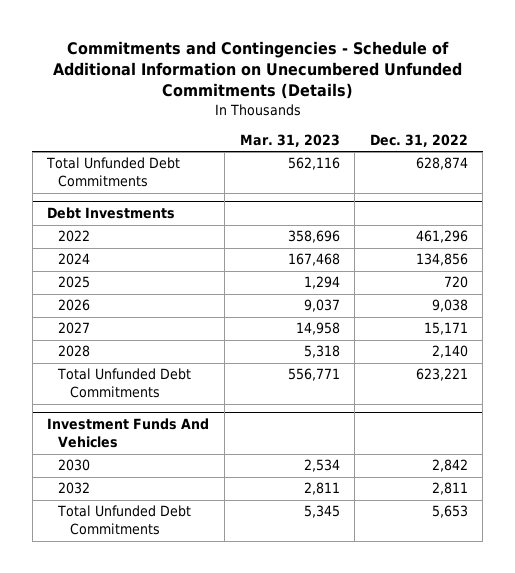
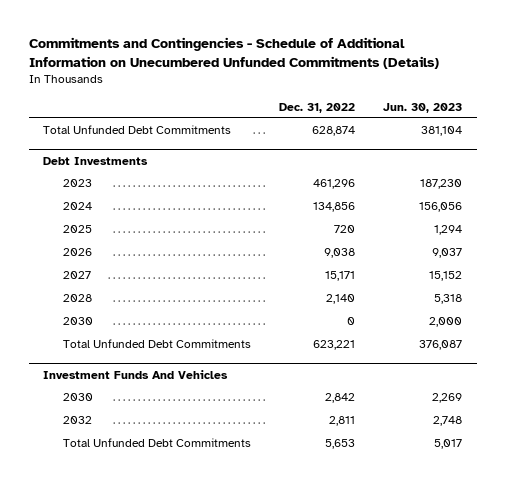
[239,133,340,147] Mar. 31, 2023 -> none
none -> [383,102,463,113] Jun. 30, 2023
[58,230,91,243] 2022 -> [62,179,92,188] 2023
none -> [62,317,93,326] 2030

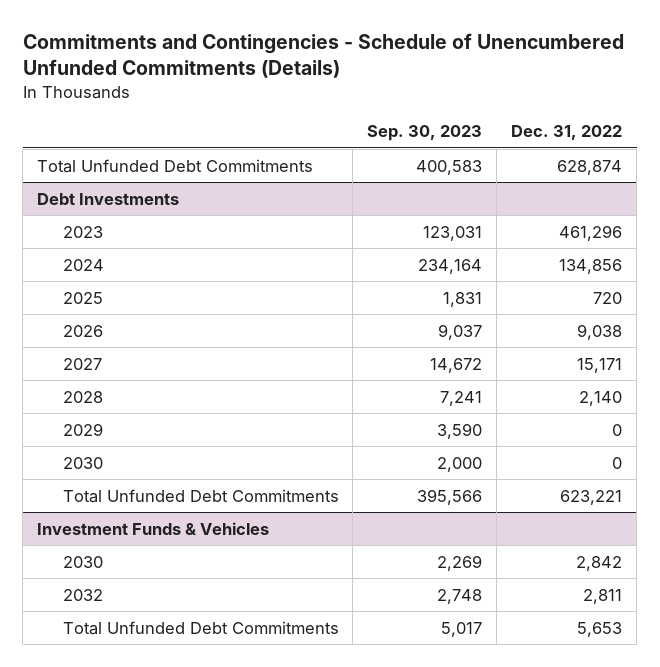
[28,36,439,69] Commitments and Contingencies - Schedule of Additional Information on Unecumbered Unfunded Commitments (Details) -> [22,32,624,78] Commitments and Contingencies - Schedule of Unencumbered Unfunded Commitments (Details)
[383,102,463,113] Jun. 30, 2023 -> none
none -> [367,125,483,142] Sep. 30, 2023
none -> [62,422,103,436] 2029
[43,369,229,379] Investment Funds And Vehicles -> [37,521,270,535] Investment Funds & Vehicles

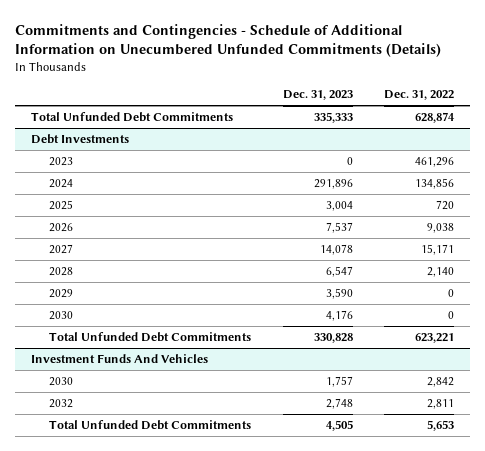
[22,32,624,78] Commitments and Contingencies - Schedule of Unencumbered Unfunded Commitments (Details) -> [15,23,442,57] Commitments and Contingencies - Schedule of Additional Information on Unecumbered Unfunded Commitments (Details)
[367,125,483,142] Sep. 30, 2023 -> none
none -> [282,90,353,101] Dec. 31, 2023
[37,521,270,535] Investment Funds & Vehicles -> [30,354,208,364] Investment Funds And Vehicles

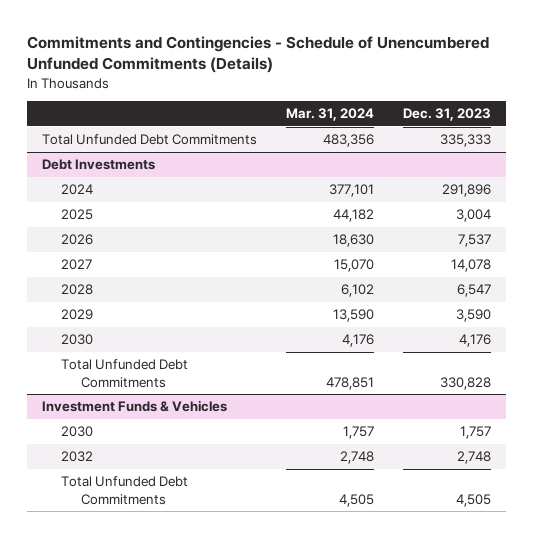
[15,23,442,57] Commitments and Contingencies - Schedule of Additional Information on Unecumbered Unfunded Commitments (Details) -> [27,36,490,74] Commitments and Contingencies - Schedule of Unencumbered Unfunded Commitments (Details)
[383,90,454,101] Dec. 31, 2022 -> none
none -> [285,108,374,122] Mar. 31, 2024
[49,157,74,167] 2023 -> none
[30,354,208,364] Investment Funds And Vehicles -> [41,400,227,413] Investment Funds & Vehicles

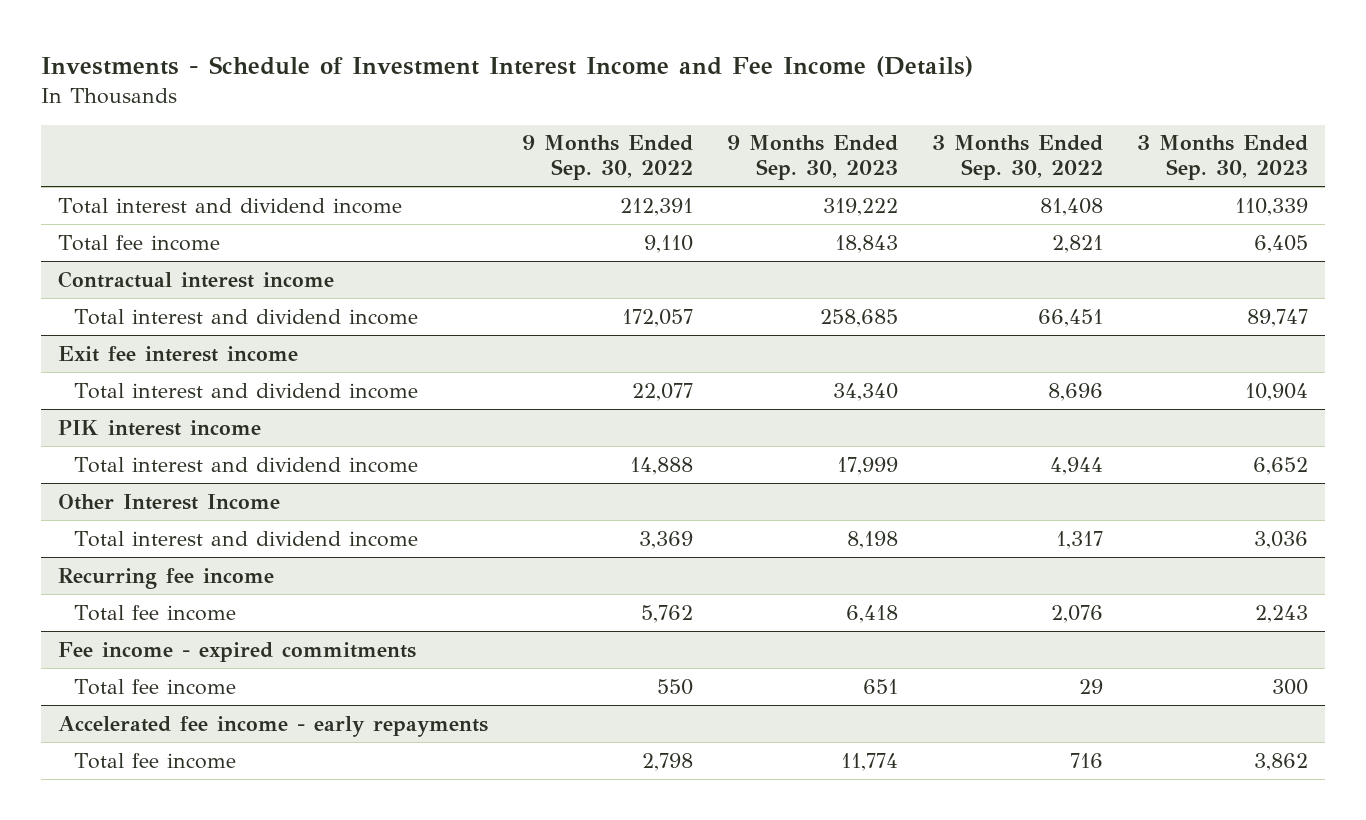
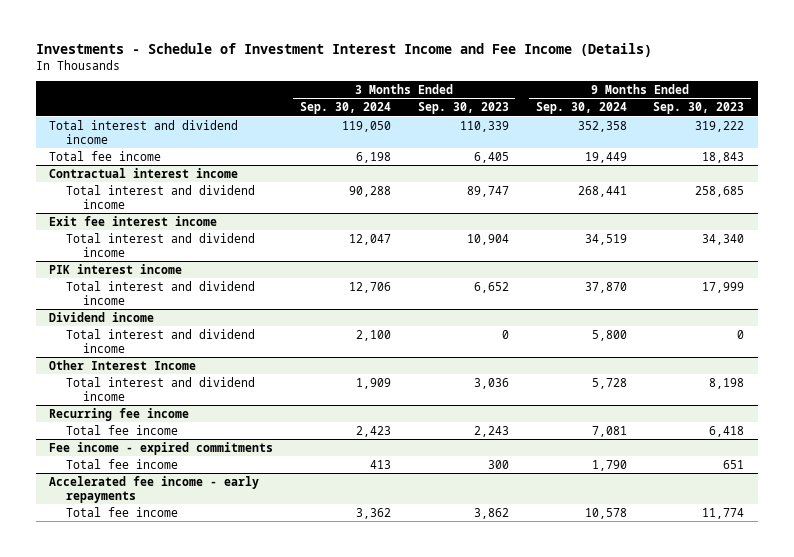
[521,135,693,181] 9 Months Ended Sep. 30, 2022 -> none
[931,135,1103,181] 3 Months Ended Sep. 30, 2022 -> none
none -> [300,102,392,115] Sep. 30, 2024
none -> [535,102,627,115] Sep. 30, 2024
none -> [49,311,155,322] Dividend income
none -> [66,328,256,354] Total interest and dividend income

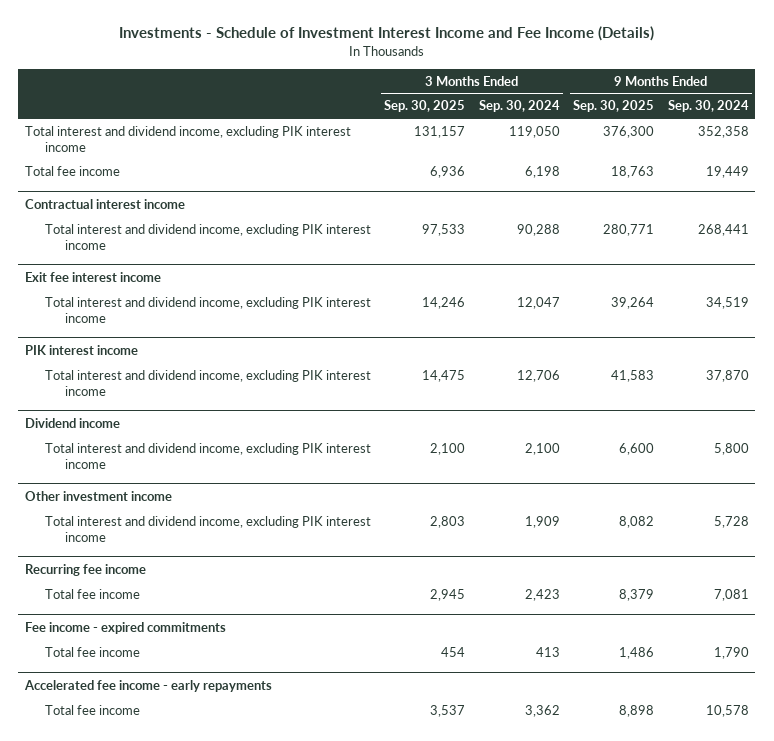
[417,102,509,115] Sep. 30, 2023 -> none
[653,102,745,115] Sep. 30, 2023 -> none
none -> [384,100,466,113] Sep. 30, 2025
none -> [573,100,655,113] Sep. 30, 2025
[49,119,239,145] Total interest and dividend income -> [25,126,352,152] Total interest and dividend income, excluding PIK interest income
[66,184,256,210] Total interest and dividend income -> [45,224,372,250] Total interest and dividend income, excluding PIK interest income
[66,232,256,258] Total interest and dividend income -> [45,297,372,323] Total interest and dividend income, excluding PIK interest income
[66,280,256,306] Total interest and dividend income -> [45,370,372,396] Total interest and dividend income, excluding PIK interest income
[66,328,256,354] Total interest and dividend income -> [45,443,372,469] Total interest and dividend income, excluding PIK interest income
[49,359,197,370] Other Interest Income -> [25,490,173,501] Other investment income
[66,376,256,402] Total interest and dividend income -> [45,516,372,542] Total interest and dividend income, excluding PIK interest income

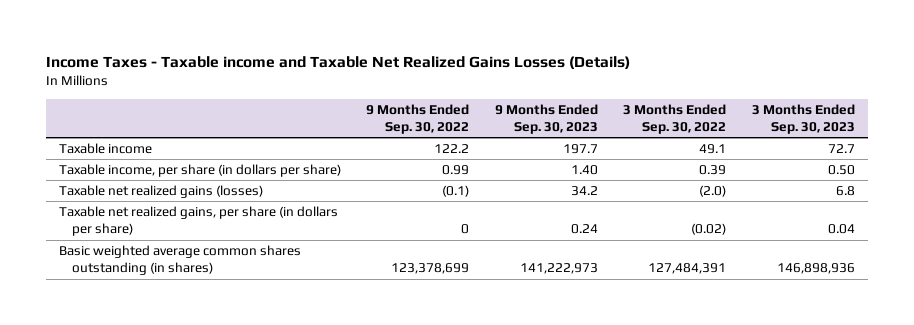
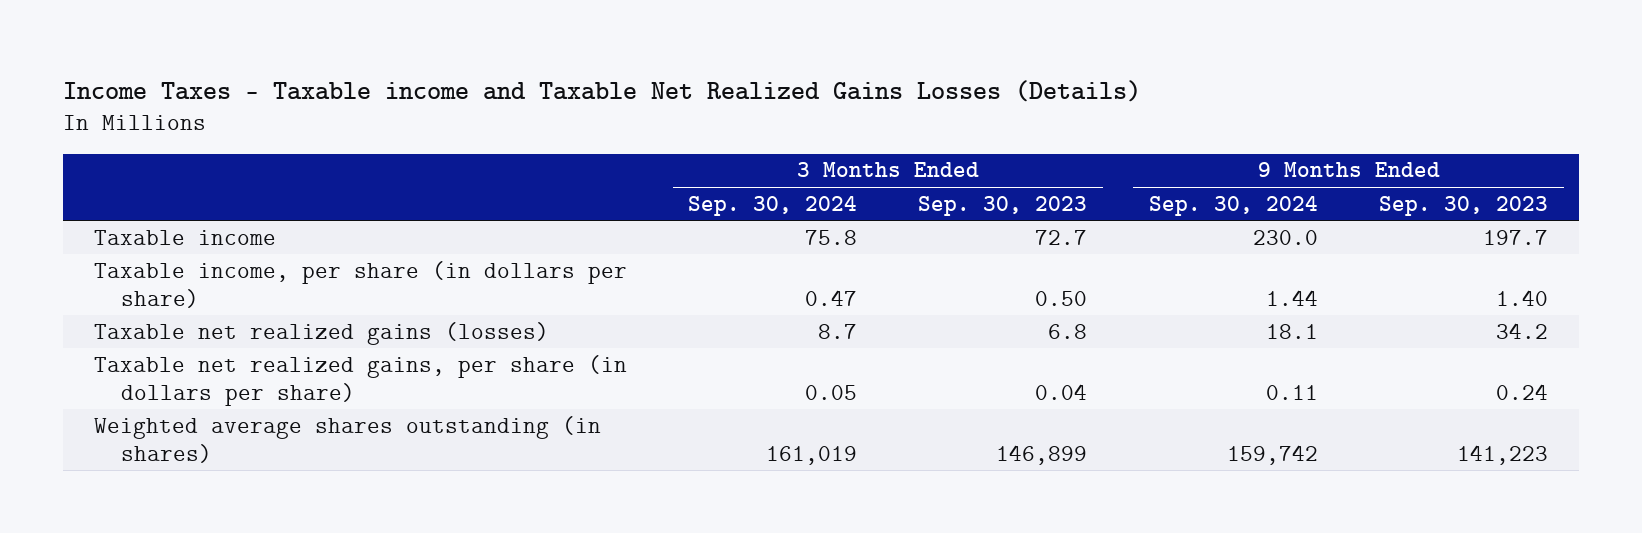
[366,103,470,135] 9 Months Ended Sep. 30, 2022 -> none
[623,103,727,135] 3 Months Ended Sep. 30, 2022 -> none
none -> [687,195,857,216] Sep. 30, 2024
none -> [1148,195,1318,216] Sep. 30, 2024
[58,245,301,276] Basic weighted average common shares outstanding (in shares) -> [93,415,601,463] Weighted average shares outstanding (in shares)
[519,263,598,275] 141,222,973 -> [1457,444,1549,465] 141,223
[777,263,856,275] 146,898,936 -> [996,444,1088,465] 146,899

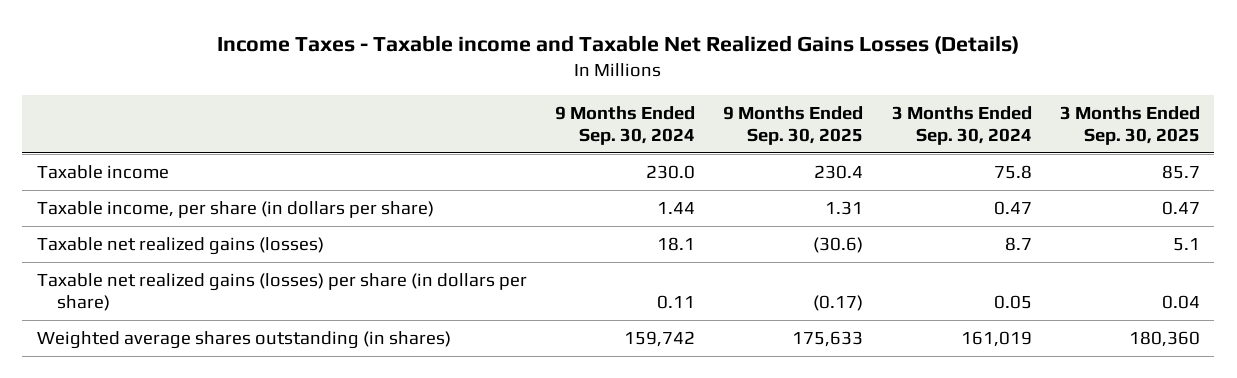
[918,195,1088,216] Sep. 30, 2023 -> none
[1379,195,1549,216] Sep. 30, 2023 -> none
none -> [723,105,864,145] 9 Months Ended Sep. 30, 2025
none -> [1060,105,1201,145] 3 Months Ended Sep. 30, 2025
[93,354,627,406] Taxable net realized gains, per share (in dollars per share) -> [36,273,527,312] Taxable net realized gains (losses) per share (in dollars per share)

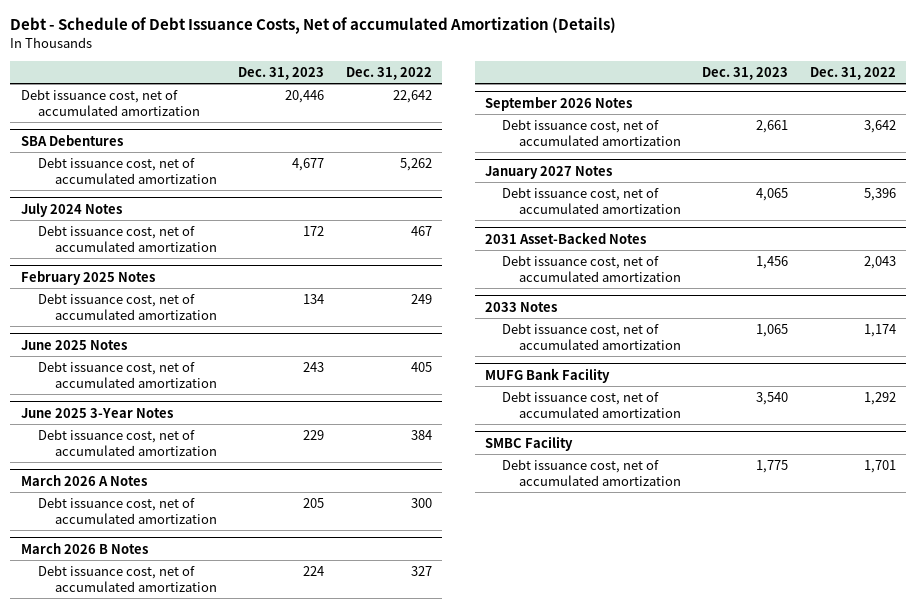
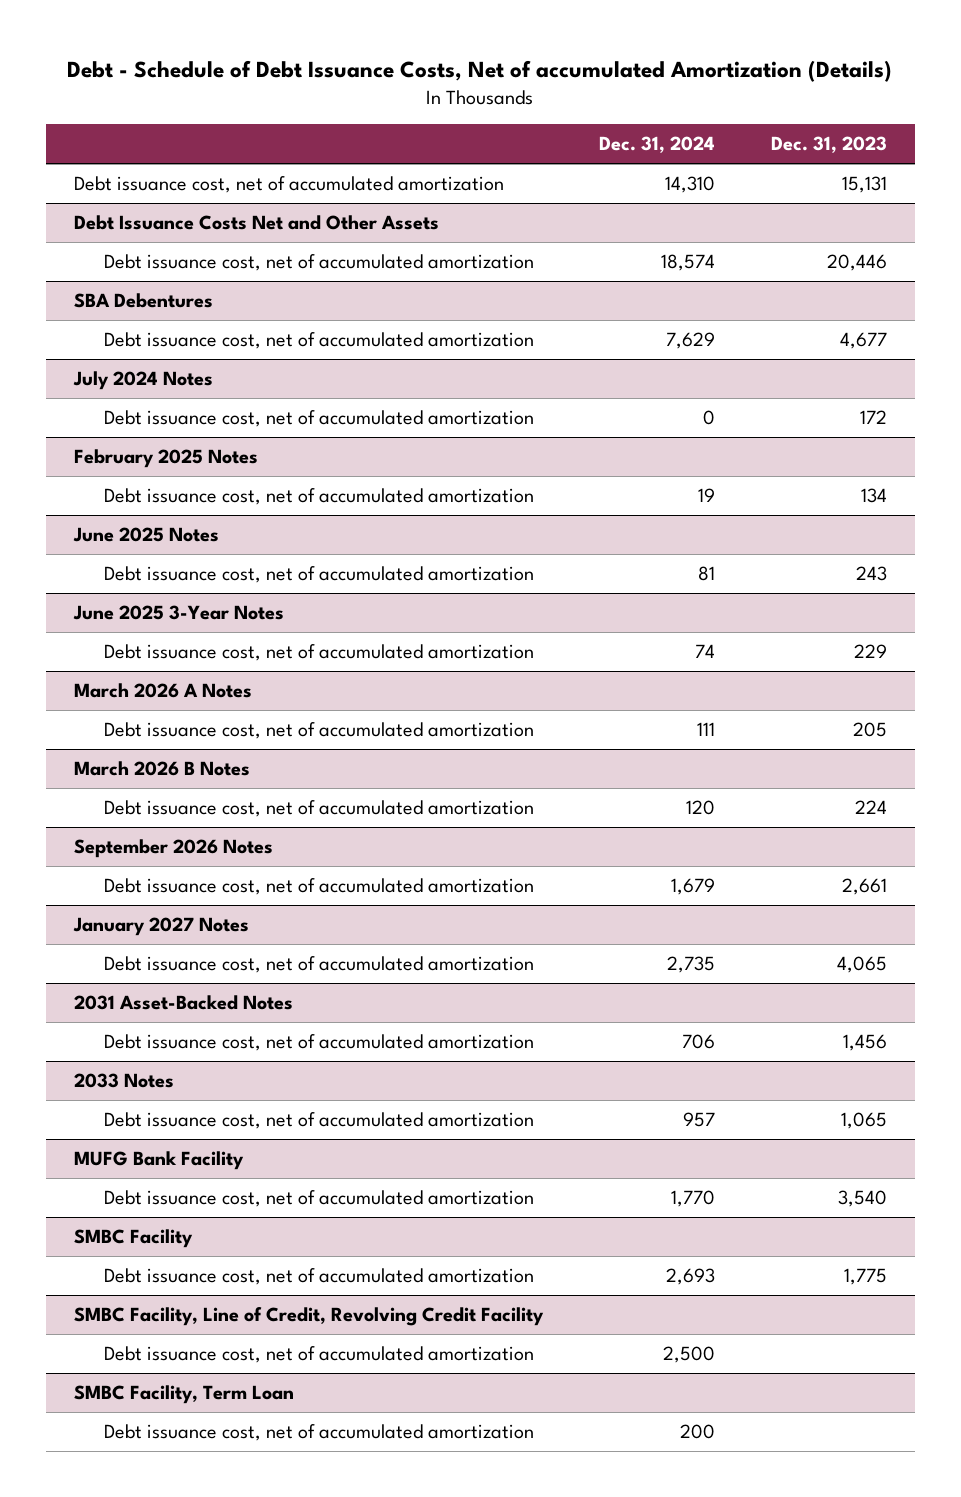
[345,66,432,80] Dec. 31, 2022 -> none
none -> [598,136,715,154] Dec. 31, 2024
none -> [73,176,504,194] Debt issuance cost, net of accumulated amortization
none -> [73,215,439,231] Debt Issuance Costs Net and Other Assets
none -> [73,1307,544,1327] SMBC Facility, Line of Credit, Revolving Credit Facility
none -> [103,1346,534,1364] Debt issuance cost, net of accumulated amortization
none -> [73,1385,294,1405] SMBC Facility, Term Loan
none -> [103,1424,534,1442] Debt issuance cost, net of accumulated amortization

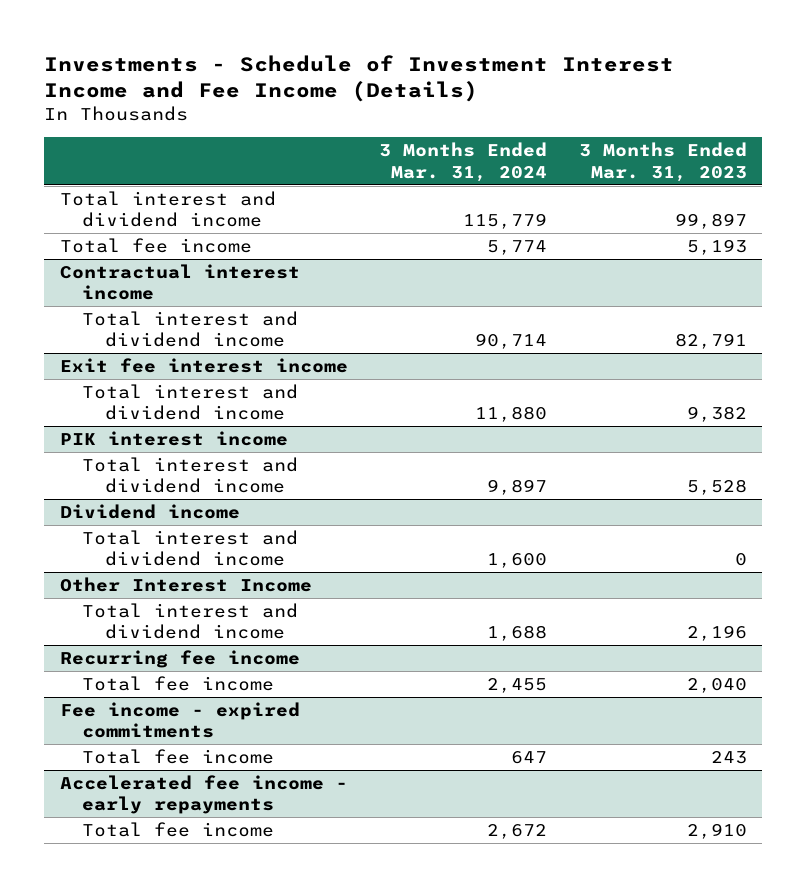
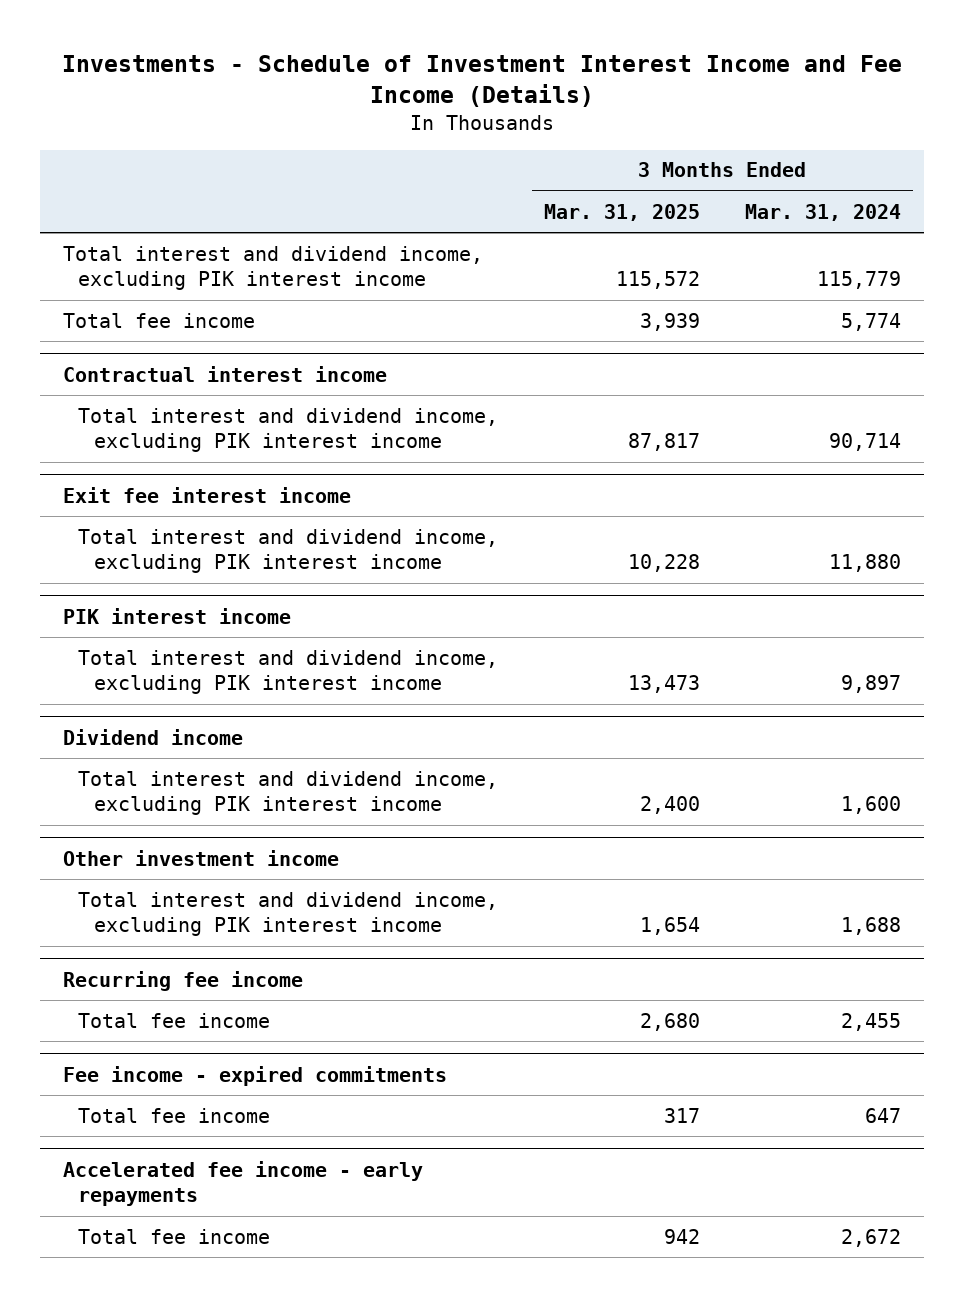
[578,142,747,182] 3 Months Ended Mar. 31, 2023 -> none
none -> [543,203,700,221] Mar. 31, 2025
[59,191,276,228] Total interest and dividend income -> [63,245,484,291] Total interest and dividend income, excluding PIK interest income
[82,311,299,348] Total interest and dividend income -> [78,407,499,453] Total interest and dividend income, excluding PIK interest income
[82,384,299,421] Total interest and dividend income -> [78,528,499,574] Total interest and dividend income, excluding PIK interest income
[82,457,299,494] Total interest and dividend income -> [78,649,499,695] Total interest and dividend income, excluding PIK interest income
[82,530,299,567] Total interest and dividend income -> [78,770,499,816] Total interest and dividend income, excluding PIK interest income
[59,577,312,593] Other Interest Income -> [63,849,340,866] Other investment income
[82,603,299,640] Total interest and dividend income -> [78,891,499,937] Total interest and dividend income, excluding PIK interest income

